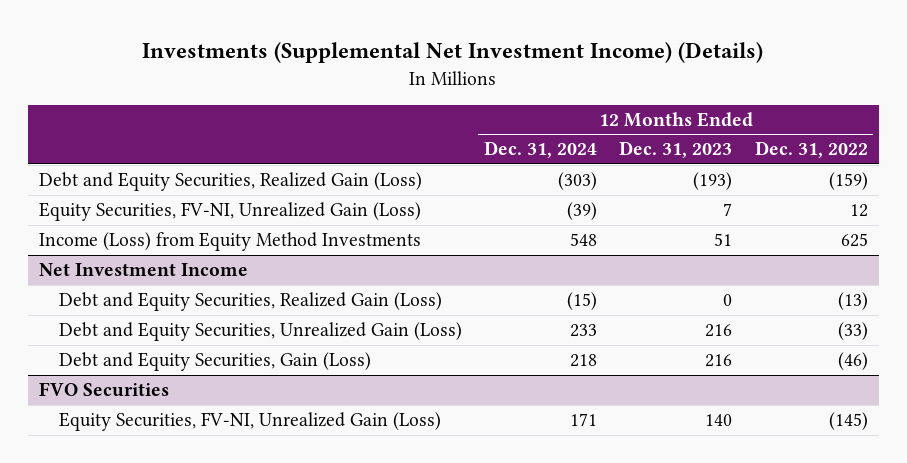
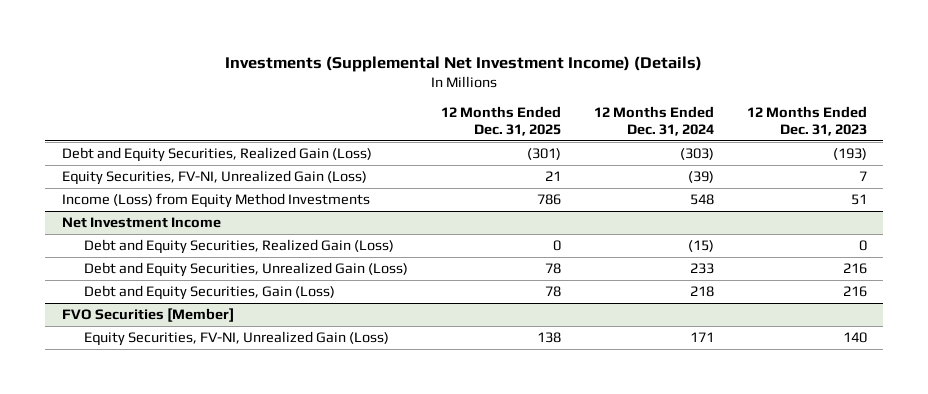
[754,141,868,159] Dec. 31, 2022 -> none
none -> [440,106,561,137] 12 Months Ended Dec. 31, 2025
[39,382,170,398] FVO Securities -> [61,307,234,322] FVO Securities [Member]

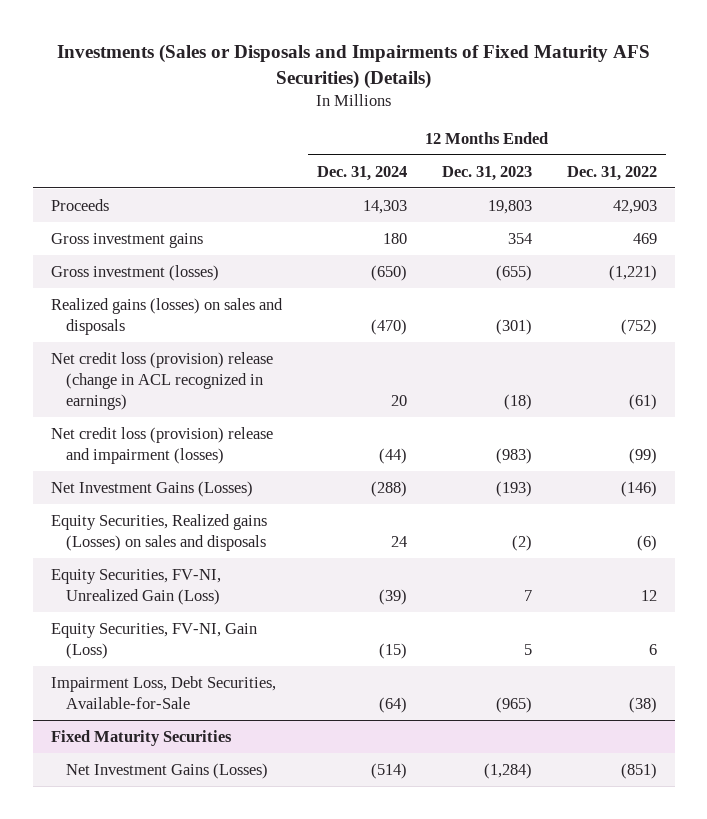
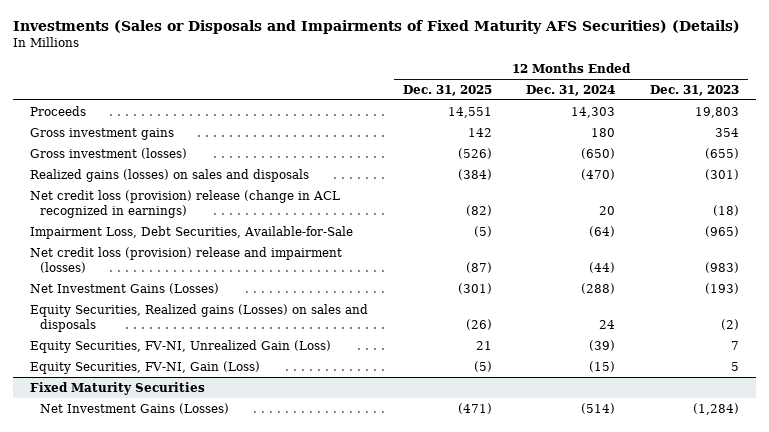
[566,165,657,181] Dec. 31, 2022 -> none
none -> [402,84,492,96] Dec. 31, 2025
[50,675,276,709] Impairment Loss, Debt Securities, Available-for-Sale -> [30,225,354,239] Impairment Loss, Debt Securities, Available-for-Sale

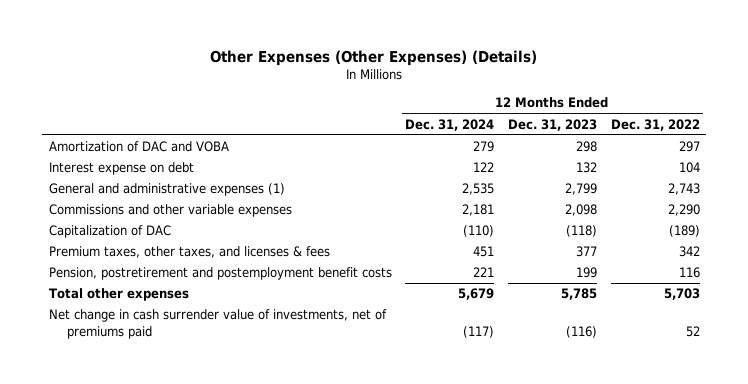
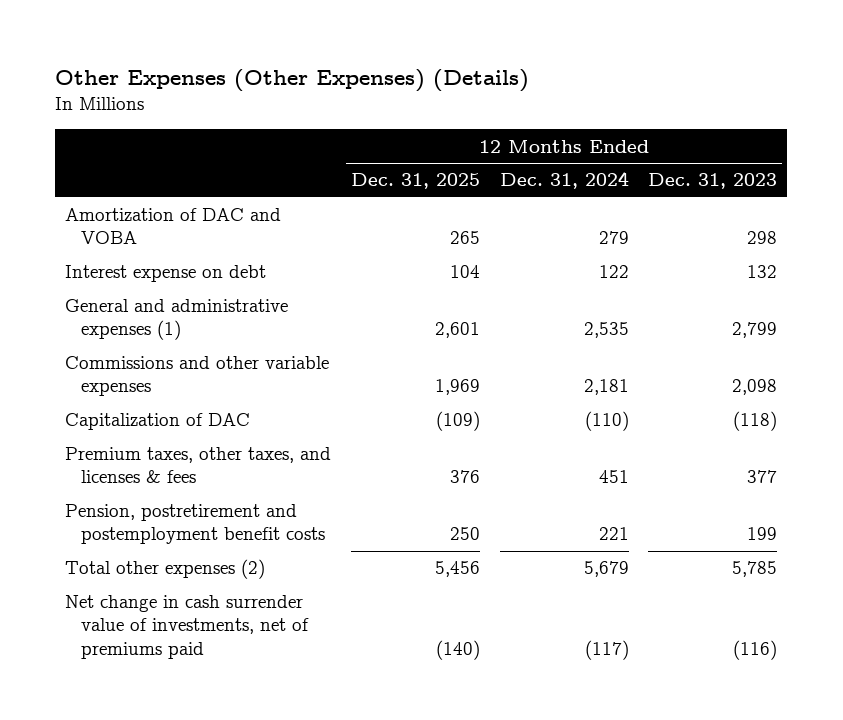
[610,118,700,131] Dec. 31, 2022 -> none
none -> [350,173,480,190] Dec. 31, 2025
[48,288,189,302] Total other expenses -> [65,559,266,580] Total other expenses (2)

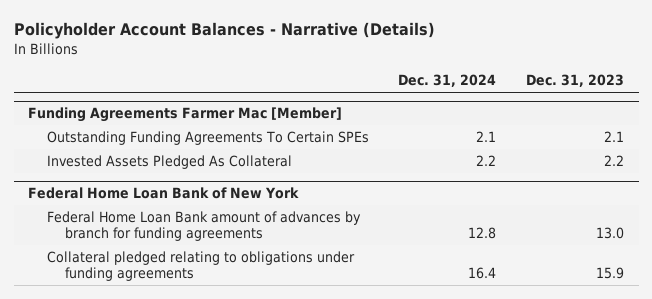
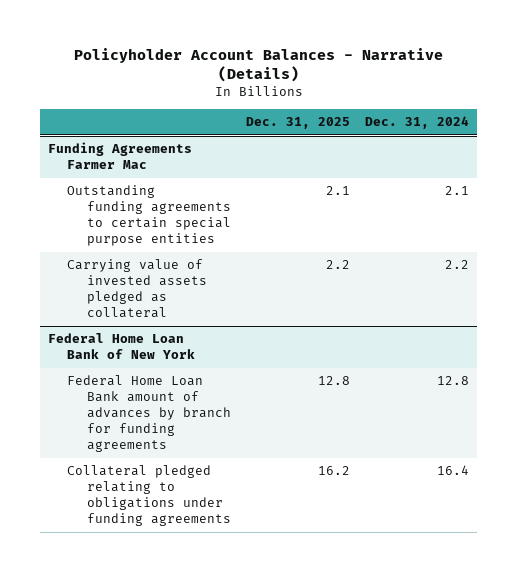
[525,74,624,88] Dec. 31, 2023 -> none
none -> [246,117,351,130] Dec. 31, 2025
[28,107,343,123] Funding Agreements Farmer Mac [Member] -> [47,142,192,170] Funding Agreements Farmer Mac
[46,131,369,146] Outstanding Funding Agreements To Certain SPEs -> [67,185,232,247] Outstanding funding agreements to certain special purpose entities
[46,155,292,170] Invested Assets Pledged As Collateral -> [67,259,208,319] Carrying value of invested assets pledged as collateral

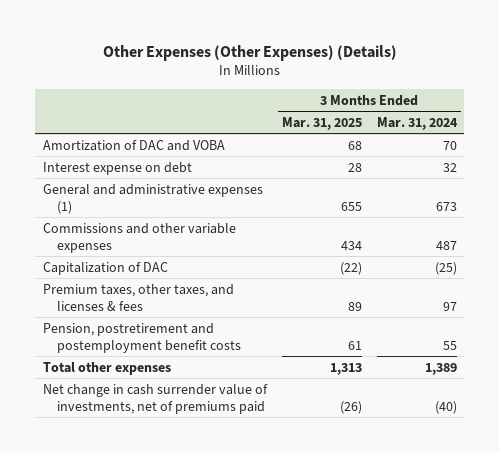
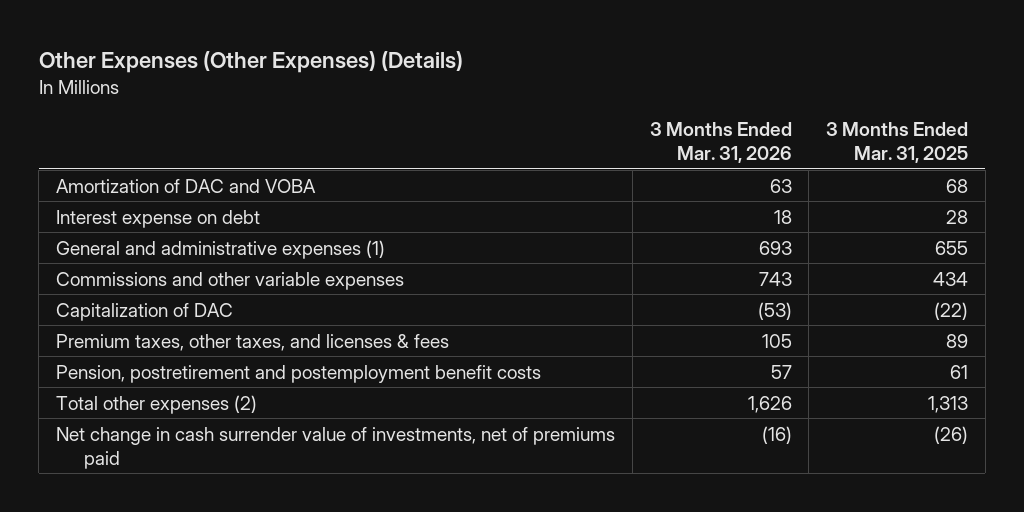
[376,116,458,130] Mar. 31, 2024 -> none
none -> [649,122,792,164] 3 Months Ended Mar. 31, 2026
[42,361,171,375] Total other expenses -> [56,394,258,414] Total other expenses (2)

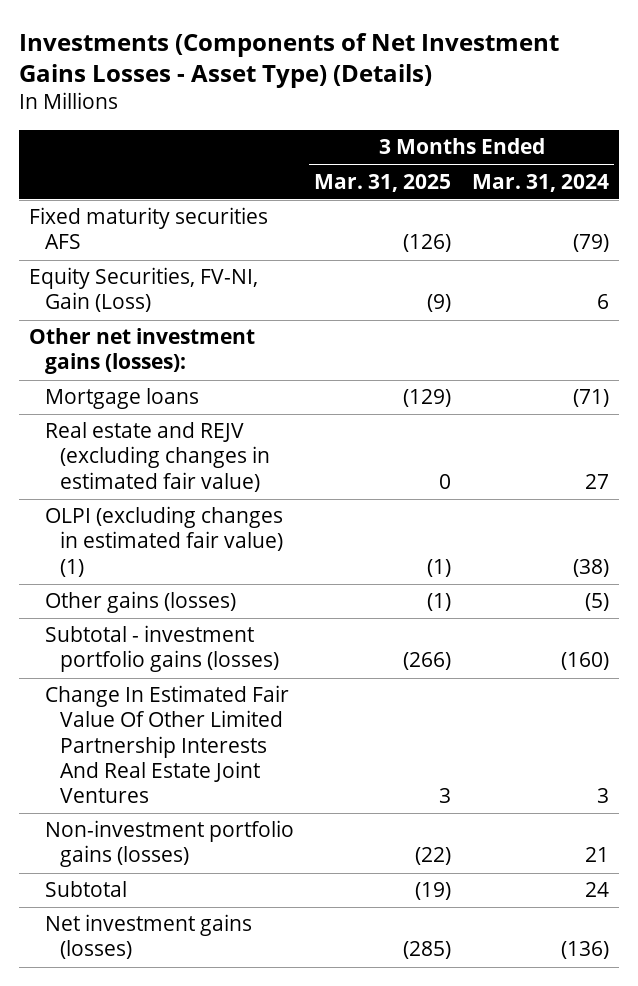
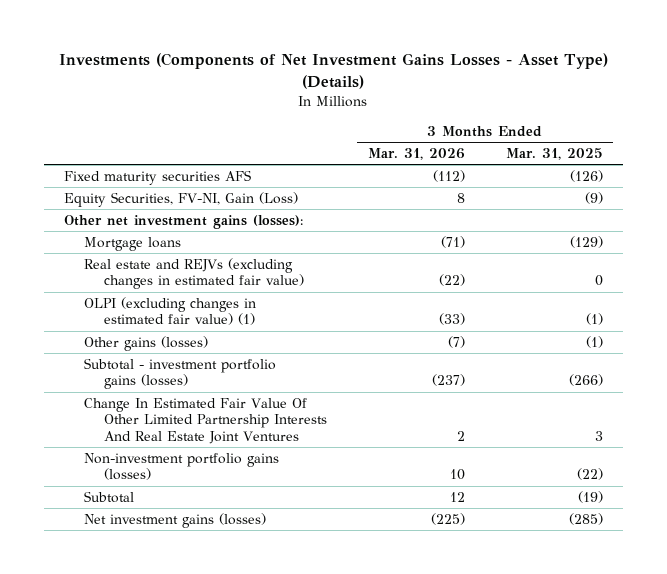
[472,173,610,192] Mar. 31, 2024 -> none
none -> [367,148,465,161] Mar. 31, 2026
[44,422,271,492] Real estate and REJV (excluding changes in estimated fair value) -> [83,257,304,290] Real estate and REJVs (excluding changes in estimated fair value)

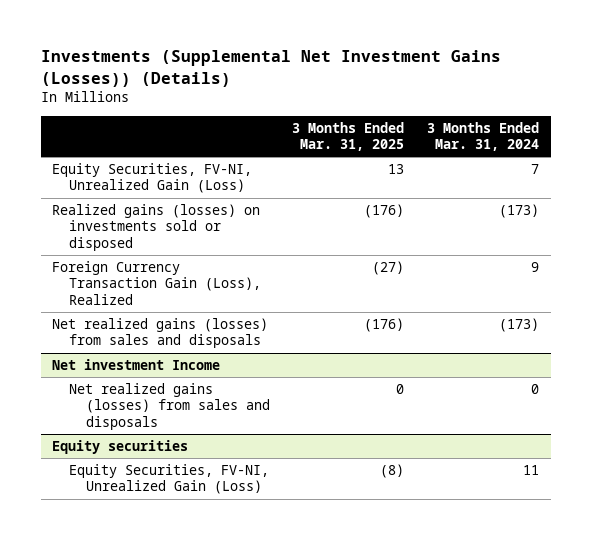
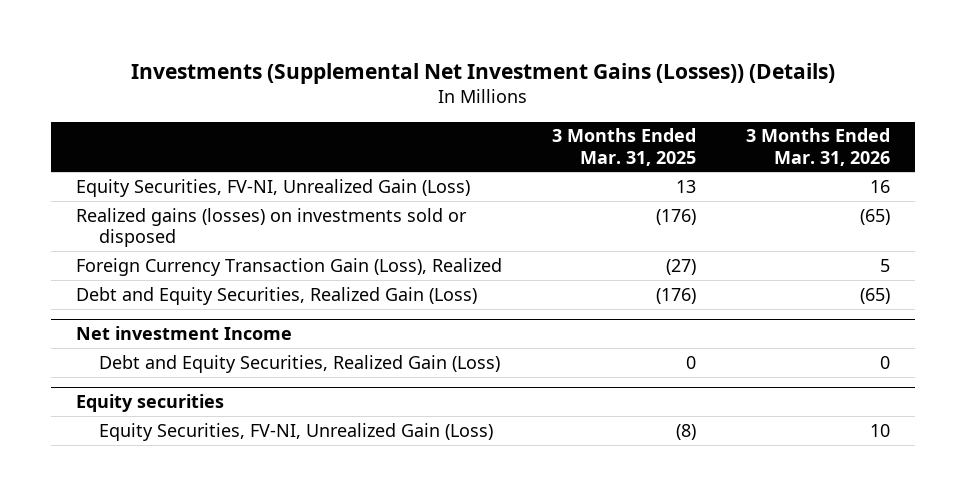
[427,121,540,152] 3 Months Ended Mar. 31, 2024 -> none
none -> [745,128,890,166] 3 Months Ended Mar. 31, 2026
[52,318,269,349] Net realized gains (losses) from sales and disposals -> [75,286,477,305] Debt and Equity Securities, Realized Gain (Loss)
[68,383,270,430] Net realized gains (losses) from sales and disposals -> [99,354,501,373] Debt and Equity Securities, Realized Gain (Loss)

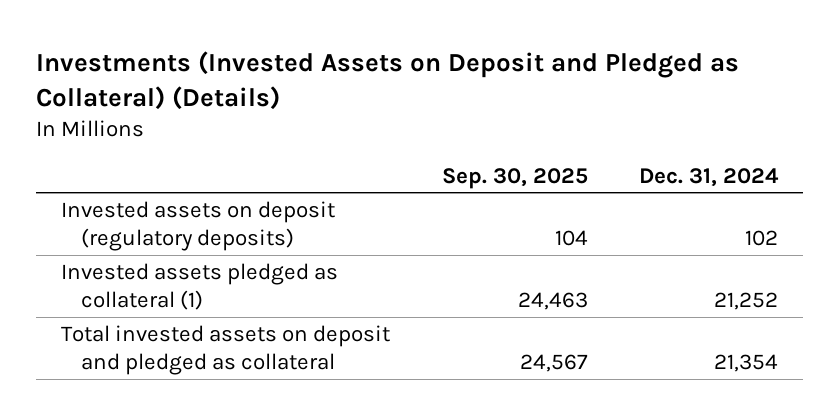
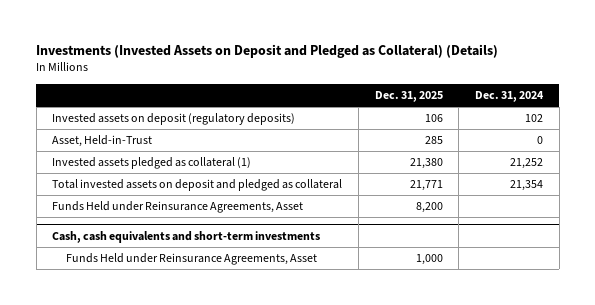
[441,167,588,189] Sep. 30, 2025 -> none
none -> [374,90,443,102] Dec. 31, 2025
none -> [52,135,153,148] Asset, Held-in-Trust
none -> [52,201,304,214] Funds Held under Reinsurance Agreements, Asset
none -> [52,230,321,243] Cash, cash equivalents and short-term investments
none -> [65,253,317,266] Funds Held under Reinsurance Agreements, Asset

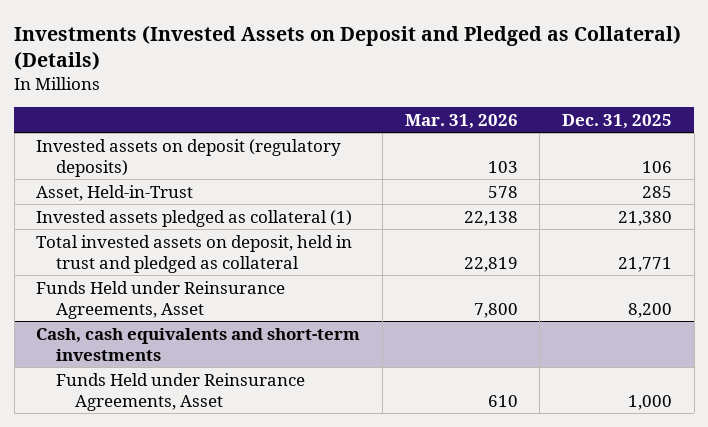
[474,90,544,102] Dec. 31, 2024 -> none
none -> [404,113,518,129] Mar. 31, 2026
[52,179,343,192] Total invested assets on deposit and pledged as collateral -> [36,234,353,273] Total invested assets on deposit, held in trust and pledged as collateral

